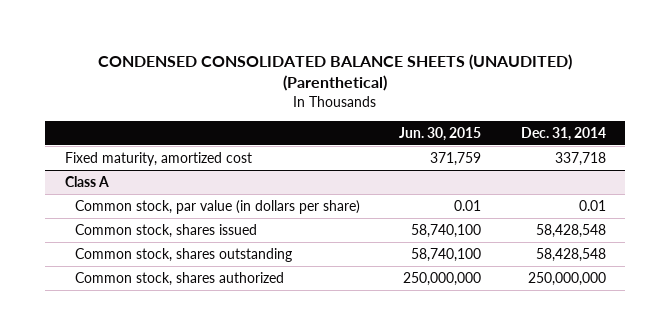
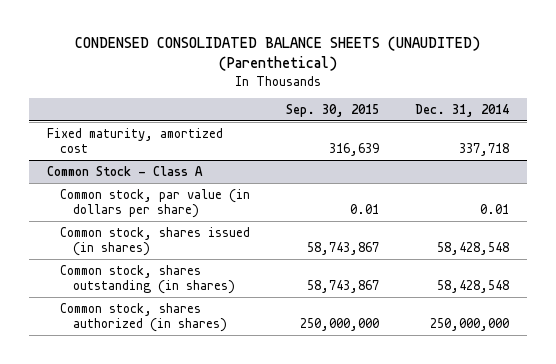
[399,127,482,142] Jun. 30, 2015 -> none
none -> [286,104,380,118] Sep. 30, 2015
[64,175,109,187] Class A -> [46,165,203,176] Common Stock - Class A
[75,223,258,238] Common stock, shares issued -> [59,226,250,256] Common stock, shares issued (in shares)
[75,247,293,262] Common stock, shares outstanding -> [59,264,236,294] Common stock, shares outstanding (in shares)
[75,271,285,286] Common stock, shares authorized -> [59,302,228,332] Common stock, shares authorized (in shares)

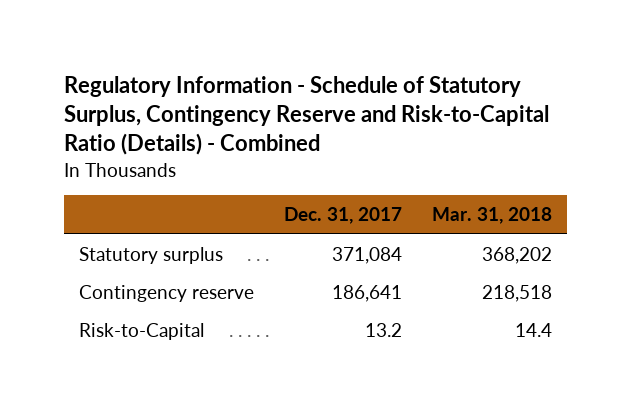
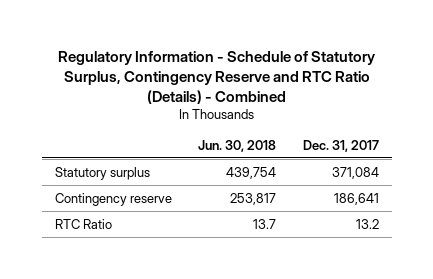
[63,76,549,156] Regulatory Information - Schedule of Statutory Surplus, Contingency Reserve and Risk-to-Capital Ratio (Details) - Combined -> [57,50,375,104] Regulatory Information - Schedule of Statutory Surplus, Contingency Reserve and RTC Ratio (Details) - Combined
[432,207,553,225] Mar. 31, 2018 -> none
none -> [198,139,277,152] Jun. 30, 2018
[79,322,205,340] Risk-to-Capital -> [54,218,112,229] RTC Ratio

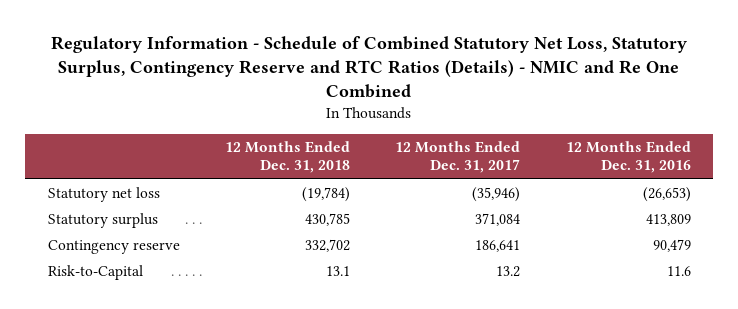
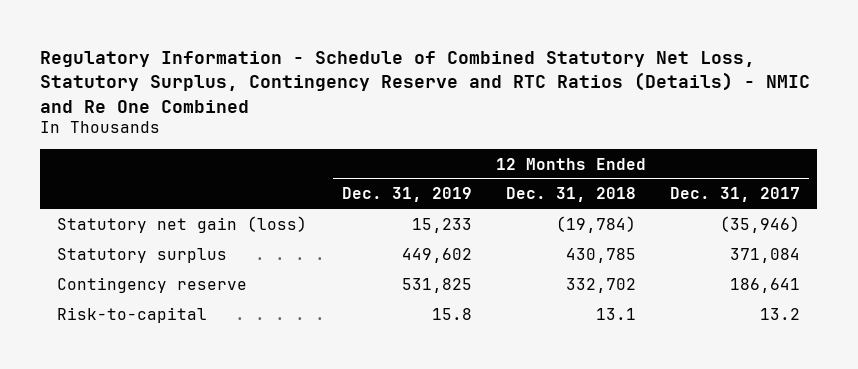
[565,141,691,174] 12 Months Ended Dec. 31, 2016 -> none
none -> [341,187,472,203] Dec. 31, 2019
[47,187,160,203] Statutory net loss -> [57,215,308,233] Statutory net gain (loss)
[47,265,143,281] Risk-to-Capital -> [57,306,208,323] Risk-to-capital

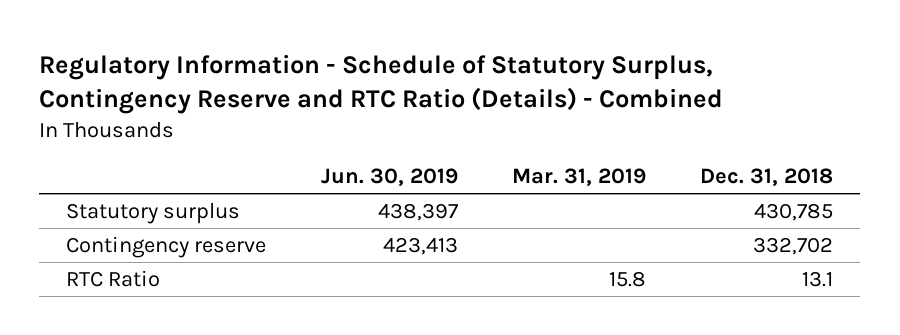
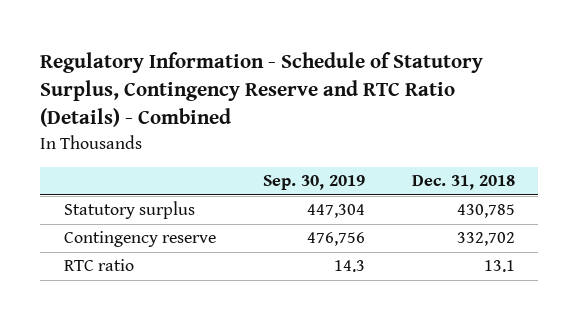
[320,168,458,187] Jun. 30, 2019 -> none
[511,168,646,187] Mar. 31, 2019 -> none
none -> [262,175,365,191] Sep. 30, 2019
[66,269,161,287] RTC Ratio -> [63,259,134,272] RTC ratio

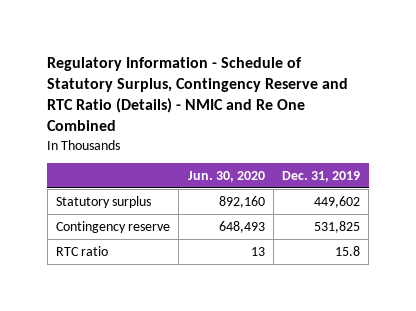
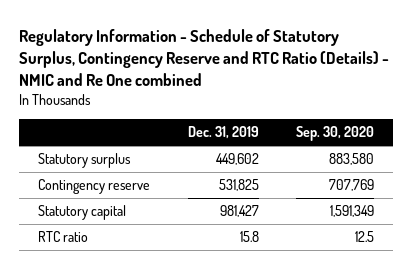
[47,57,349,132] Regulatory Information - Schedule of Statutory Surplus, Contingency Reserve and RTC Ratio (Details) - NMIC and Re One Combined -> [19,28,390,86] Regulatory Information - Schedule of Statutory Surplus, Contingency Reserve and RTC Ratio (Details) - NMIC and Re One combined
[187,170,265,182] Jun. 30, 2020 -> none
none -> [295,126,374,142] Sep. 30, 2020
none -> [38,205,127,221] Statutory capital

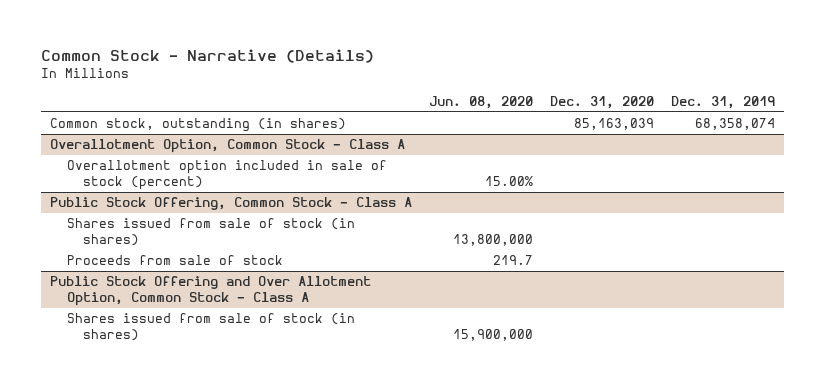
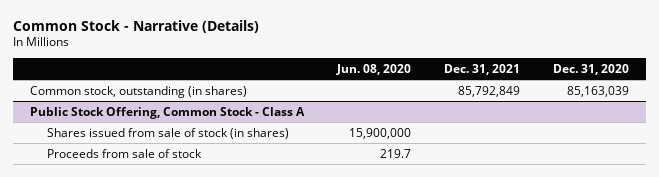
[671,95,776,109] Dec. 31, 2019 -> none
none -> [444,63,521,75] Dec. 31, 2021
[49,139,405,154] Overallotment Option, Common Stock - Class A -> none
[66,160,387,191] Overallotment option included in sale of stock (percent) -> none
[66,218,355,247] Shares issued from sale of stock (in shares) -> none
[49,276,371,307] Public Stock Offering and Over Allotment Option, Common Stock - Class A -> none
[66,255,283,266] Proceeds from sale of stock -> [46,148,202,158] Proceeds from sale of stock

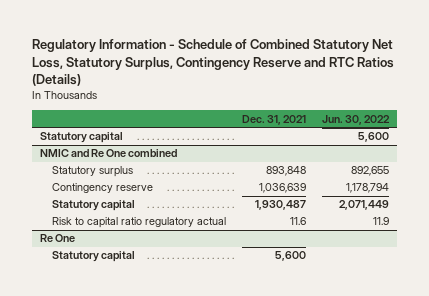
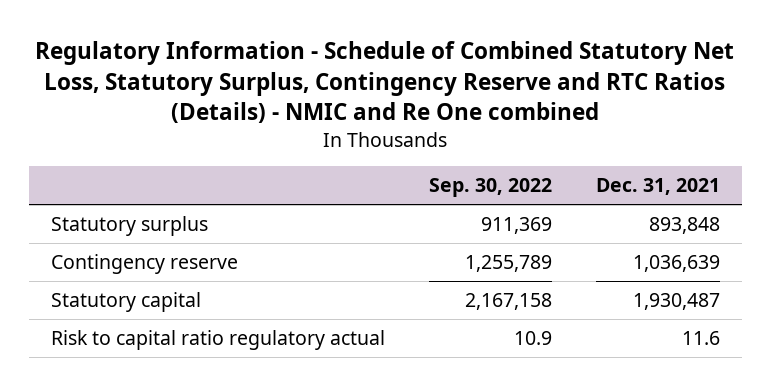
[31,39,394,87] Regulatory Information - Schedule of Combined Statutory Net Loss, Statutory Surplus, Contingency Reserve and RTC Ratios (Details) -> [35,41,735,124] Regulatory Information - Schedule of Combined Statutory Net Loss, Statutory Surplus, Contingency Reserve and RTC Ratios (Details) - NMIC and Re One combined
[322,114,391,125] Jun. 30, 2022 -> none
none -> [428,178,552,198] Sep. 30, 2022
[39,132,123,144] Statutory capital -> none
[39,149,177,158] NMIC and Re One combined -> none
[39,234,75,243] Re One -> none
[52,251,136,263] Statutory capital -> none

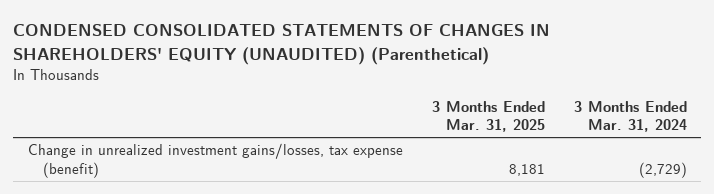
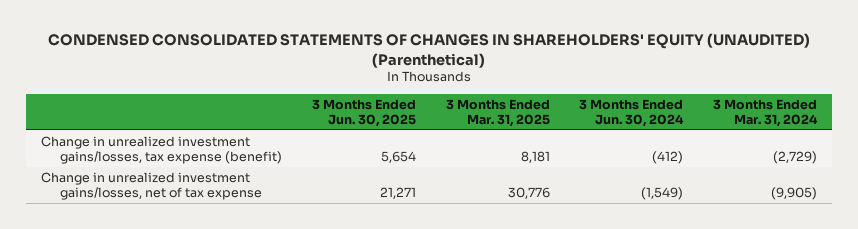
none -> [312,98,417,127] 3 Months Ended Jun. 30, 2025
none -> [579,98,685,127] 3 Months Ended Jun. 30, 2024
none -> [40,172,263,200] Change in unrealized investment gains/losses, net of tax expense

